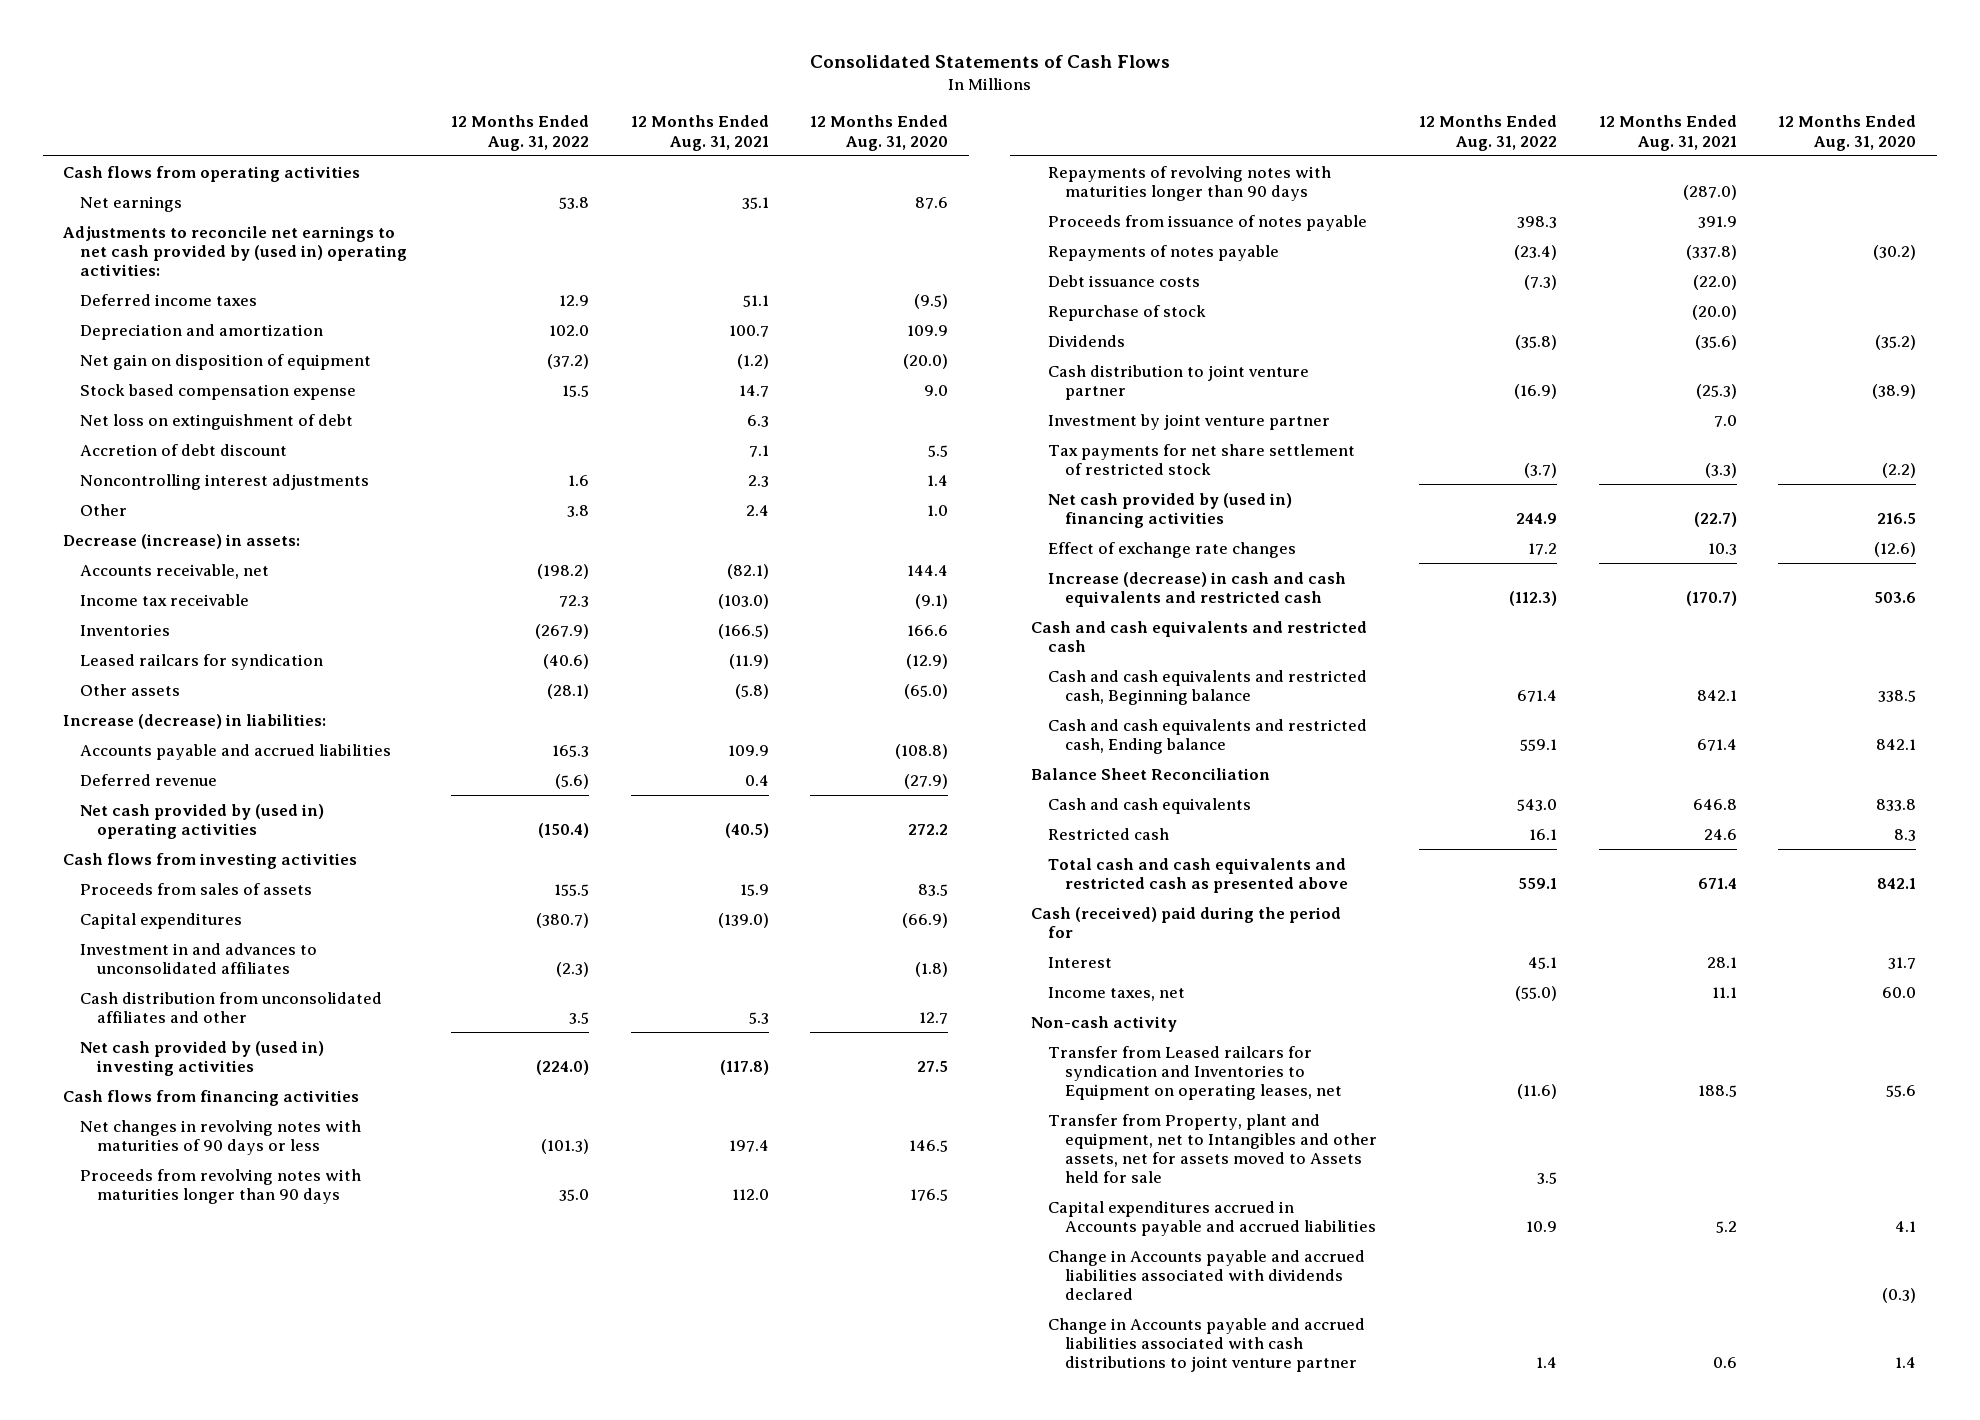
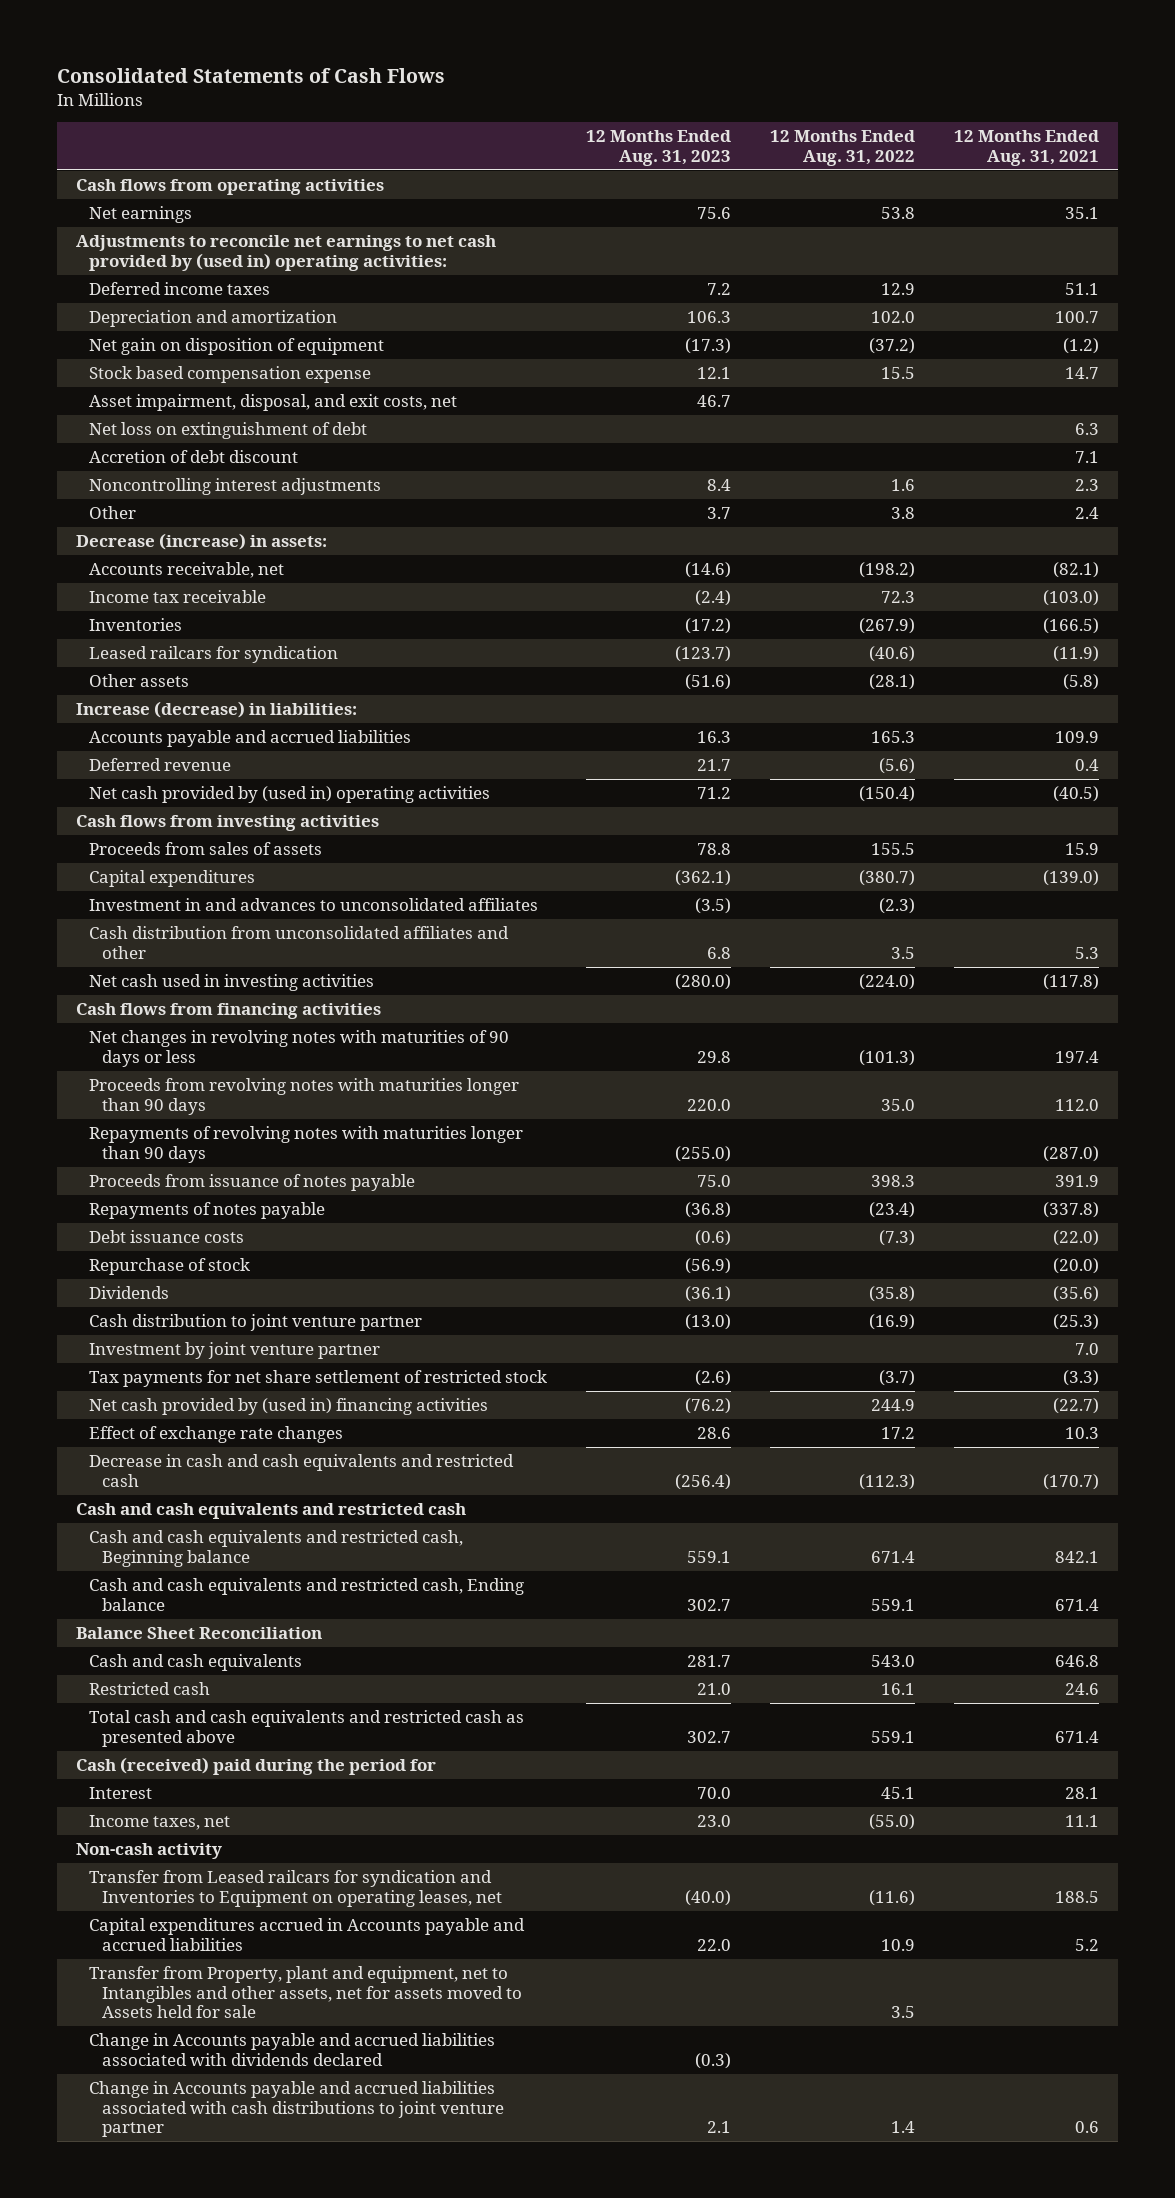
[810,115,949,151] 12 Months Ended Aug. 31, 2020 -> none
none -> [585,130,731,166] 12 Months Ended Aug. 31, 2023
none -> [89,394,458,412] Asset impairment, disposal, and exit costs, net
[80,1040,325,1076] Net cash provided by (used in) investing activities -> [89,974,375,992] Net cash used in investing activities
[1048,571,1347,607] Increase (decrease) in cash and cash equivalents and restricted cash -> [89,1454,515,1487] Decrease in cash and cash equivalents and restricted cash
[1048,1113,1378,1184] Transfer from Property, plant and equipment, net to Intangibles and other assets, net for assets moved to Assets held for sale -> [89,1966,522,2019] Transfer from Property, plant and equipment, net to Intangibles and other assets, net for assets moved to Assets held for sale

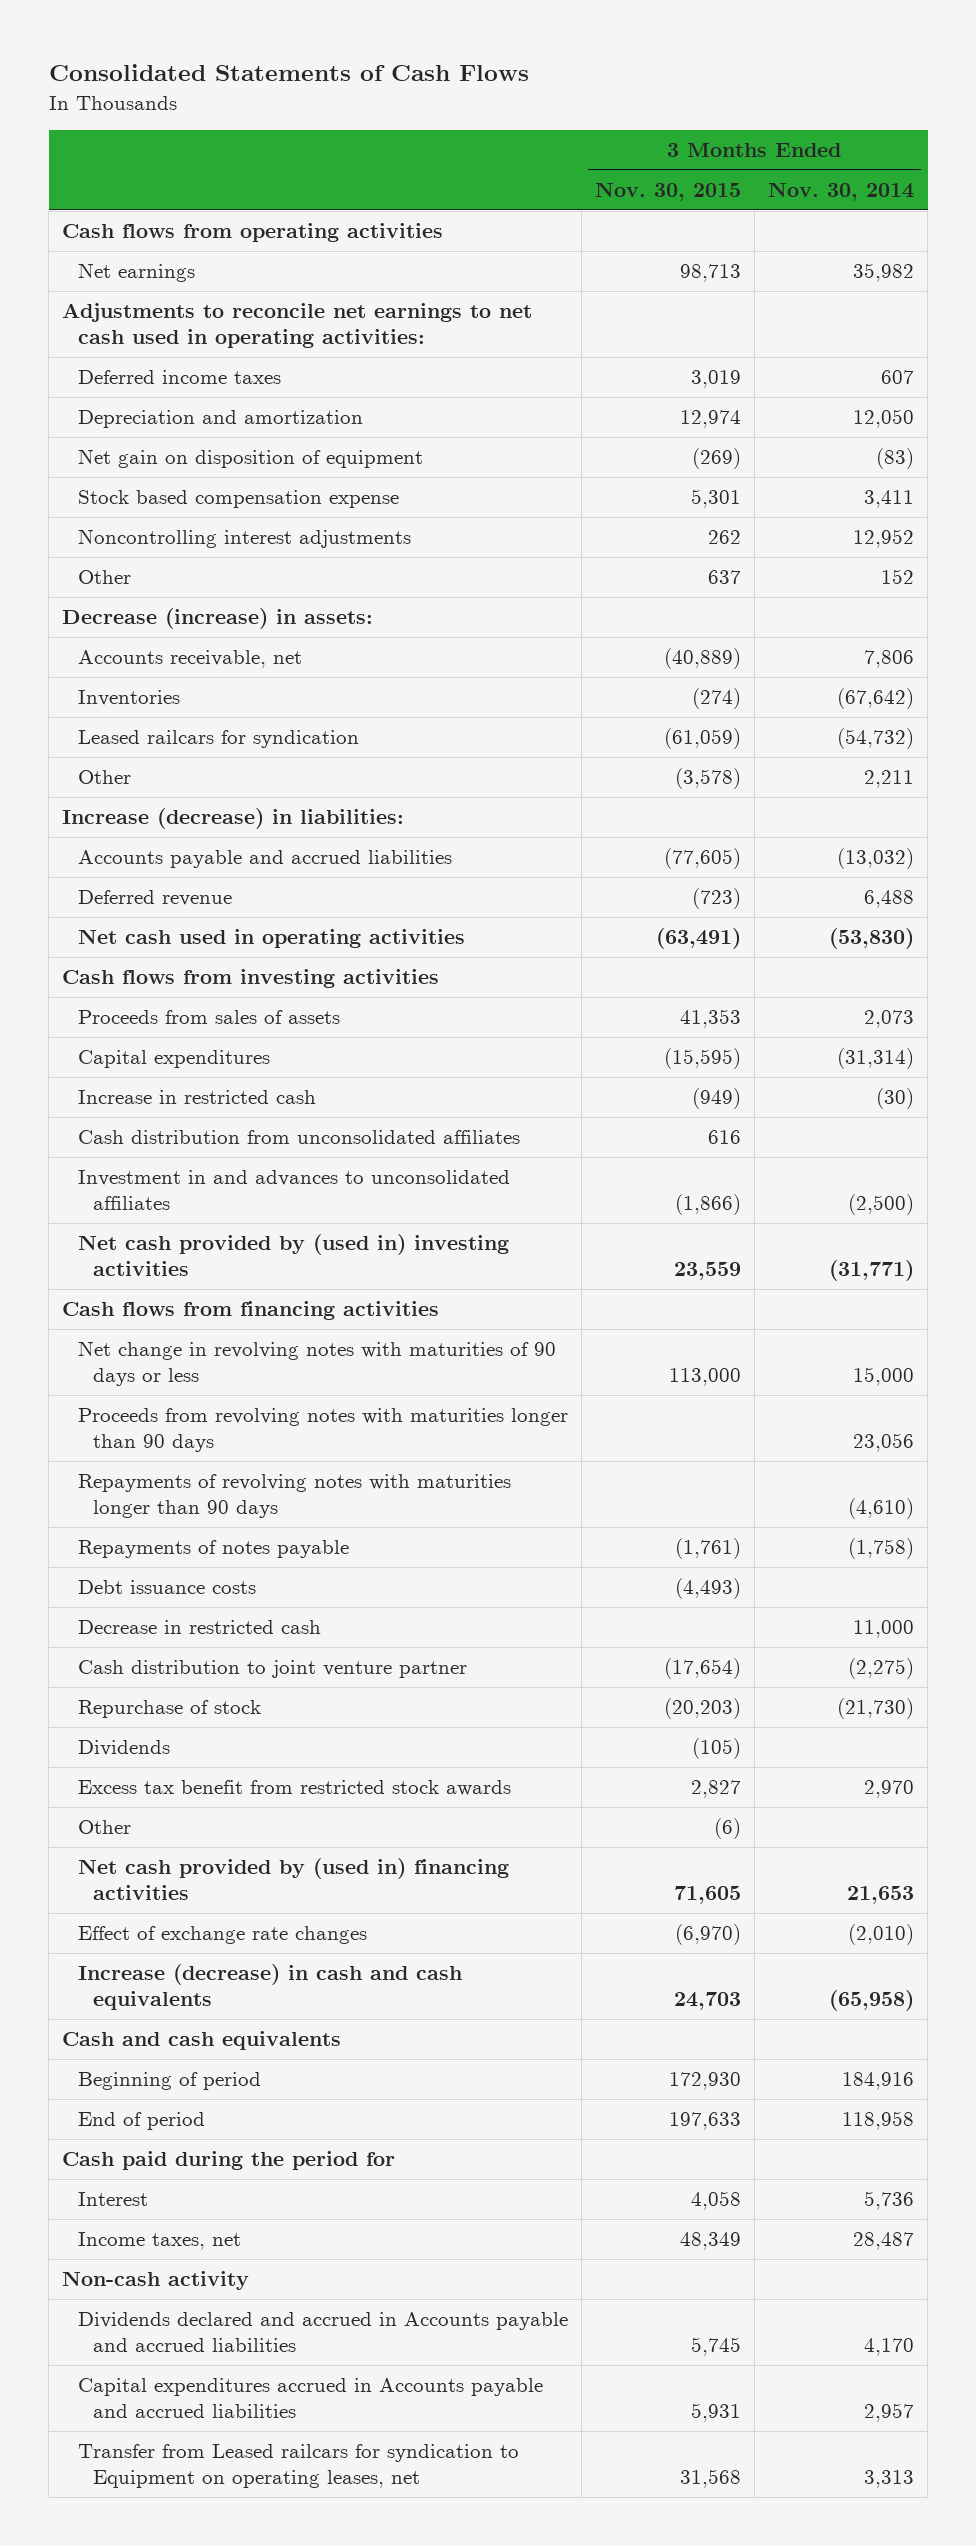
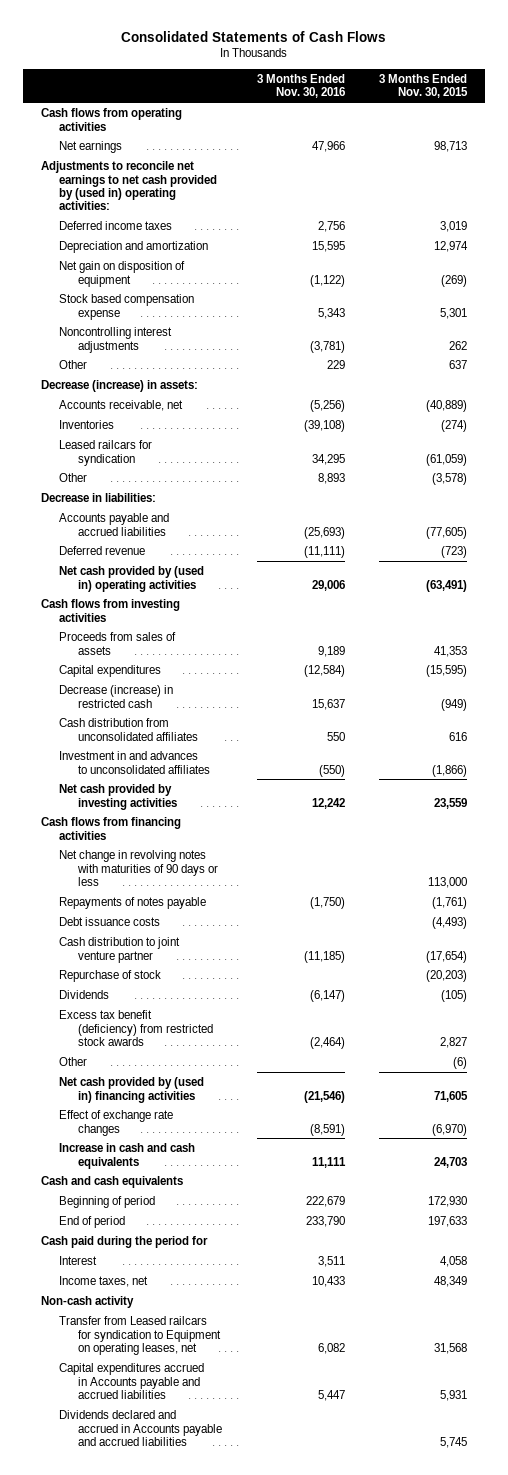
[767,181,914,201] Nov. 30, 2014 -> none
none -> [256,73,345,99] 3 Months Ended Nov. 30, 2016
[62,302,533,349] Adjustments to reconcile net earnings to net cash used in operating activities: -> [40,161,218,211] Adjustments to reconcile net earnings to net cash provided by (used in) operating activities:
[62,807,405,829] Increase (decrease) in liabilities: -> [40,493,156,503] Decrease in liabilities:
[77,928,465,948] Net cash used in operating activities -> [59,566,205,592] Net cash provided by (used in) operating activities
[77,1089,316,1104] Increase in restricted cash -> [59,685,174,708] Decrease (increase) in restricted cash
[77,1233,509,1277] Net cash provided by (used in) investing activities -> [59,784,177,810] Net cash provided by investing activities
[77,1407,568,1453] Proceeds from revolving notes with maturities longer than 90 days -> none
[77,1473,511,1519] Repayments of revolving notes with maturities longer than 90 days -> none
[77,1619,321,1634] Decrease in restricted cash -> none
[77,1779,511,1796] Excess tax benefit from restricted stock awards -> [59,1010,213,1046] Excess tax benefit (deficiency) from restricted stock awards
[77,1963,462,2011] Increase (decrease) in cash and cash equivalents -> [59,1143,196,1169] Increase in cash and cash equivalents
[77,2377,543,2419] Capital expenditures accrued in Accounts payable and accrued liabilities -> [59,1363,205,1399] Capital expenditures accrued in Accounts payable and accrued liabilities
[77,2311,568,2353] Dividends declared and accrued in Accounts payable and accrued liabilities -> [59,1410,222,1446] Dividends declared and accrued in Accounts payable and accrued liabilities

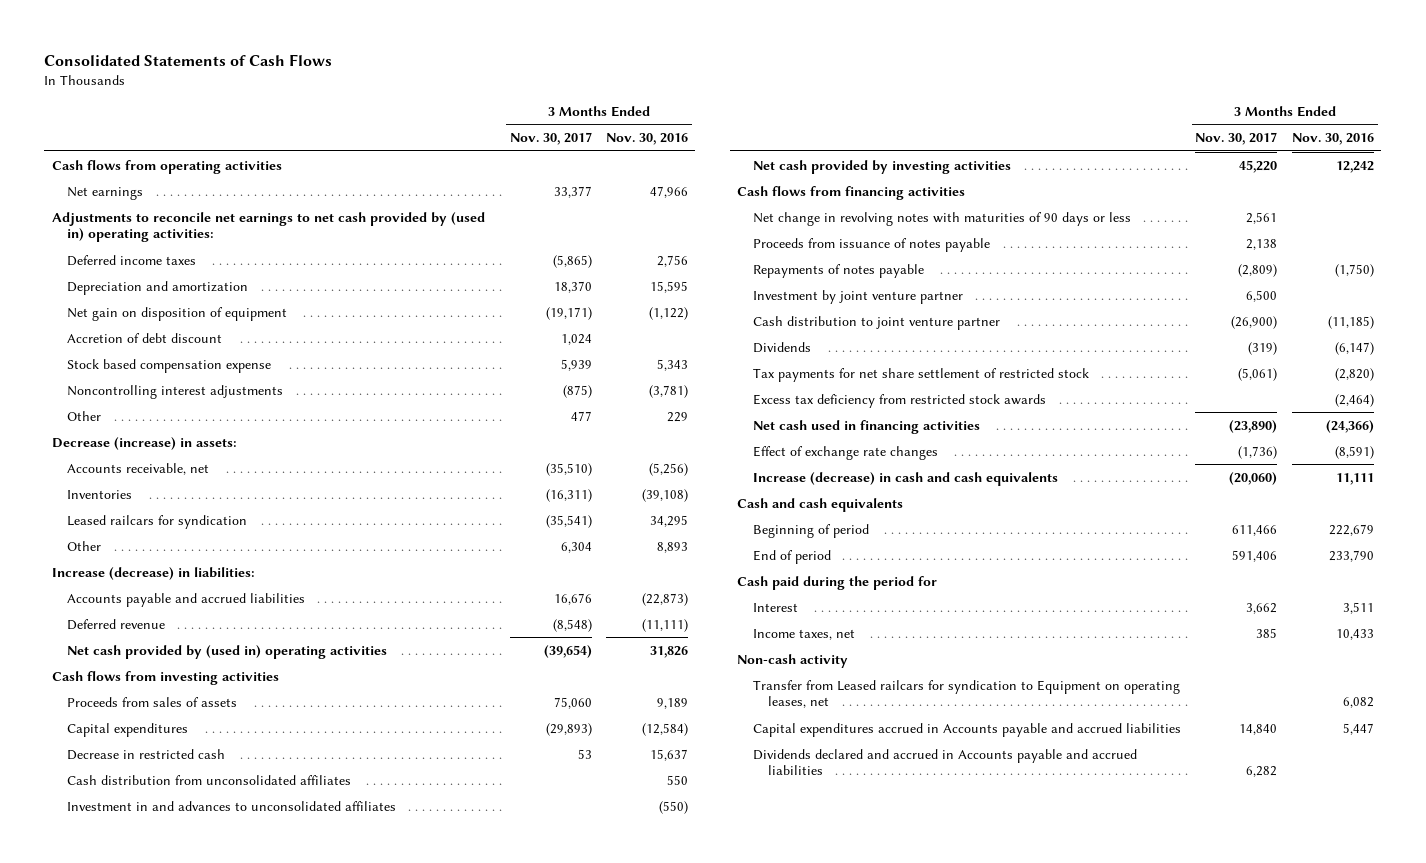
[379,73,469,99] 3 Months Ended Nov. 30, 2015 -> none
none -> [509,132,592,146] Nov. 30, 2017
none -> [67,332,223,343] Accretion of debt discount
[40,493,156,503] Decrease in liabilities: -> [51,566,255,580] Increase (decrease) in liabilities:
[303,526,345,539] (25,693) -> [642,592,689,606] (22,873)
[311,579,345,591] 29,006 -> [650,645,689,658] 31,826
[59,685,174,708] Decrease (increase) in restricted cash -> [67,748,226,760] Decrease in restricted cash
none -> [752,237,990,252] Proceeds from issuance of notes payable
[59,917,161,927] Debt issuance costs -> none
none -> [752,289,963,304] Investment by joint venture partner
[59,970,162,983] Repurchase of stock -> none
[59,1057,88,1067] Other -> none
none -> [752,367,1089,382] Tax payments for net share settlement of restricted stock
[59,1010,213,1046] Excess tax benefit (deficiency) from restricted stock awards -> [752,393,1046,408] Excess tax deficiency from restricted stock awards
[59,1077,205,1103] Net cash provided by (used in) financing activities -> [752,419,980,434] Net cash used in financing activities
[303,1090,345,1103] (21,546) -> [1325,419,1374,433] (24,366)
[59,1143,196,1169] Increase in cash and cash equivalents -> [752,471,1058,486] Increase (decrease) in cash and cash equivalents

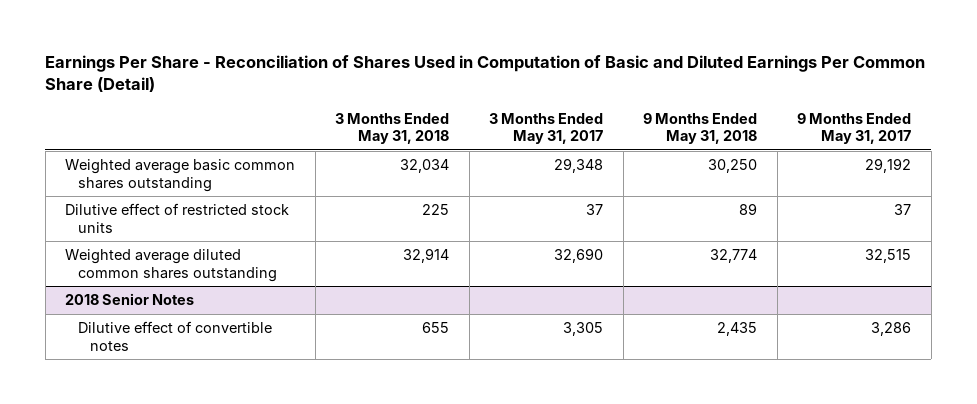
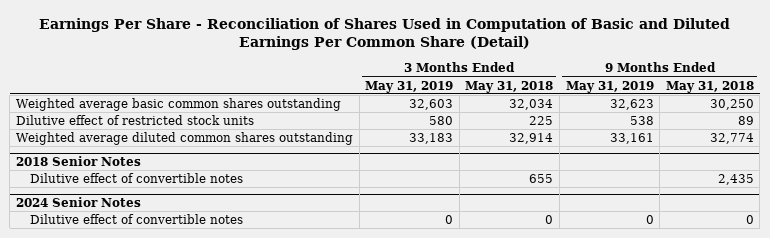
[489,112,604,144] 3 Months Ended May 31, 2017 -> none
[797,112,912,144] 9 Months Ended May 31, 2017 -> none
none -> [365,80,454,93] May 31, 2019
none -> [565,80,654,93] May 31, 2019
none -> [15,197,141,208] 2024 Senior Notes
none -> [30,214,244,225] Dilutive effect of convertible notes

